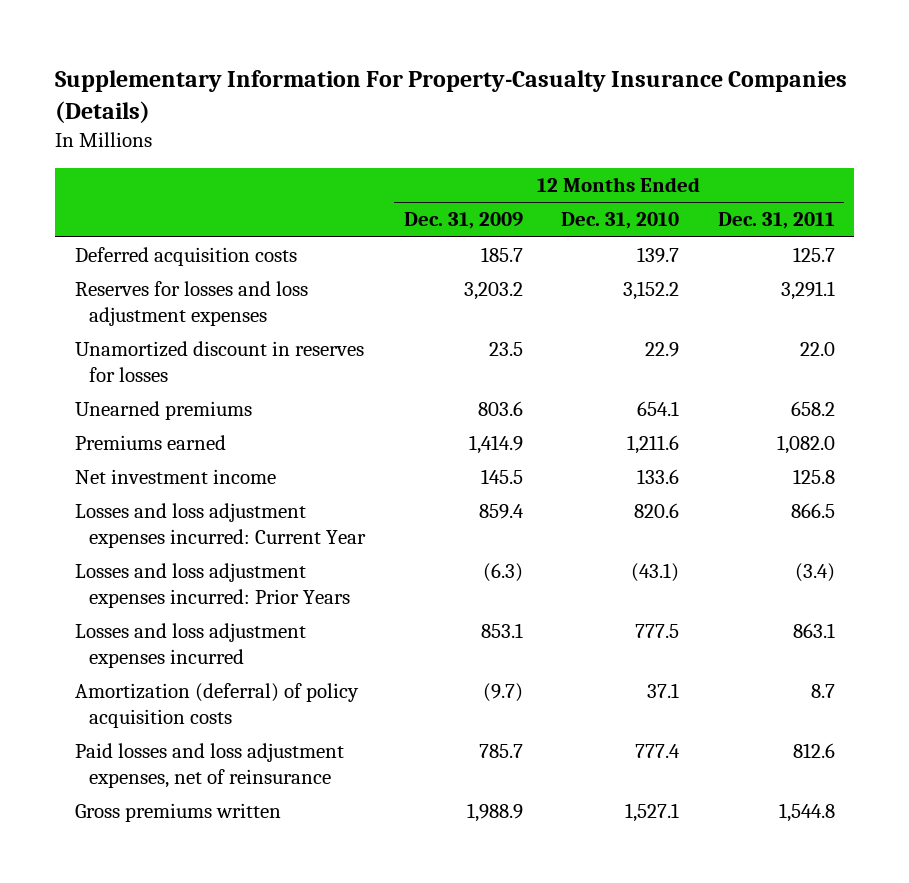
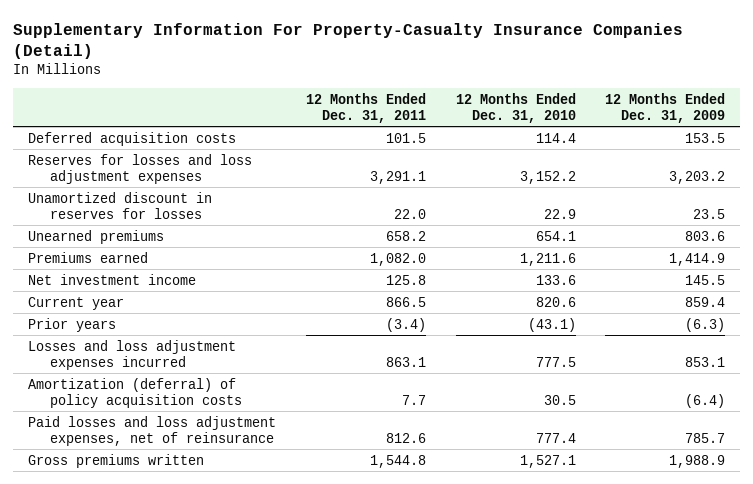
[55,70,848,124] Supplementary Information For Property-Casualty Insurance Companies (Details) -> [13,22,684,59] Supplementary Information For Property-Casualty Insurance Companies (Detail)
[480,247,523,263] 185.7 -> [685,132,726,143] 153.5
[637,247,680,264] 139.7 -> [535,132,576,143] 114.4
[792,247,835,263] 125.7 -> [385,132,426,143] 101.5
[74,503,367,549] Losses and loss adjustment expenses incurred: Current Year -> [28,296,125,310] Current year
[74,563,351,609] Losses and loss adjustment expenses incurred: Prior Years -> [28,317,117,332] Prior years
[482,683,523,703] (9.7) -> [685,393,726,408] (6.4)
[647,683,680,699] 37.1 -> [543,394,576,405] 30.5
[810,684,835,699] 8.7 -> [401,394,426,405] 7.7

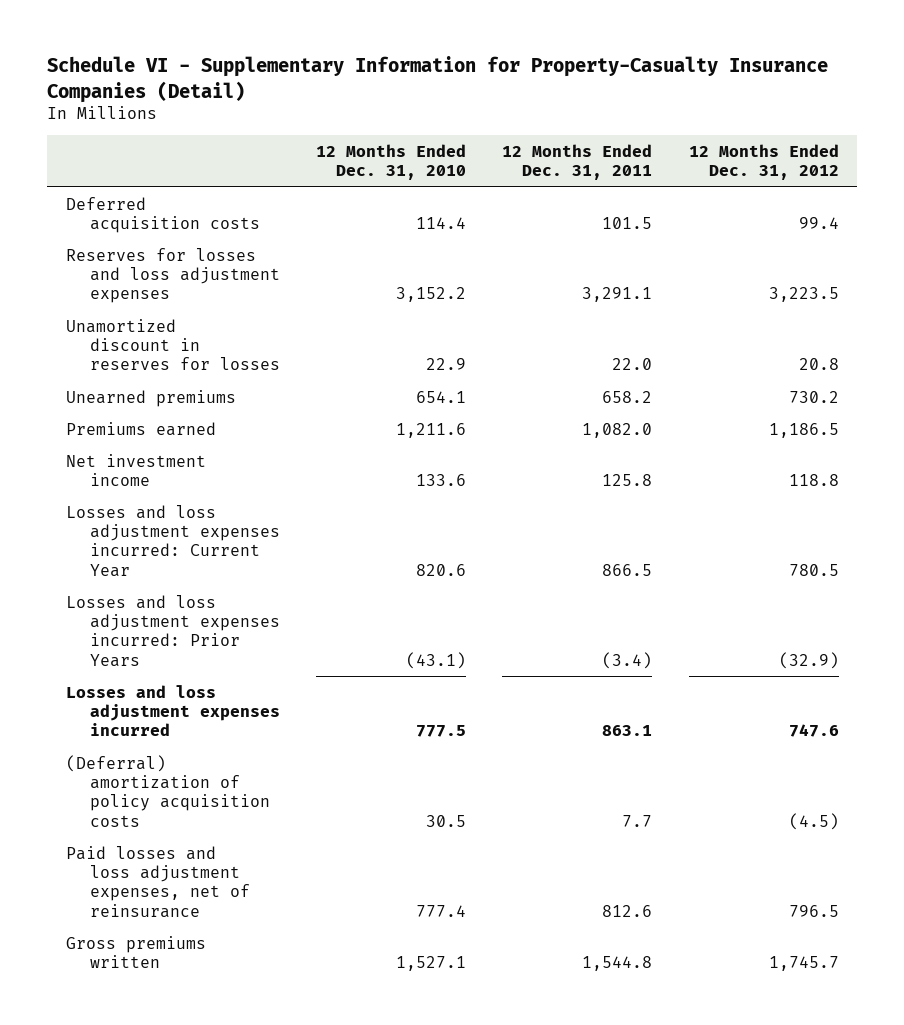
[13,22,684,59] Supplementary Information For Property-Casualty Insurance Companies (Detail) -> [47,56,829,103] Schedule VI - Supplementary Information for Property-Casualty Insurance Companies (Detail)
[605,92,726,123] 12 Months Ended Dec. 31, 2009 -> none
none -> [688,144,839,181] 12 Months Ended Dec. 31, 2012
[28,296,125,310] Current year -> [65,504,280,577] Losses and loss adjustment expenses incurred: Current Year
[28,317,117,332] Prior years -> [65,594,280,667] Losses and loss adjustment expenses incurred: Prior Years
[28,377,242,408] Amortization (deferral) of policy acquisition costs -> [65,754,270,827] (Deferral) amortization of policy acquisition costs

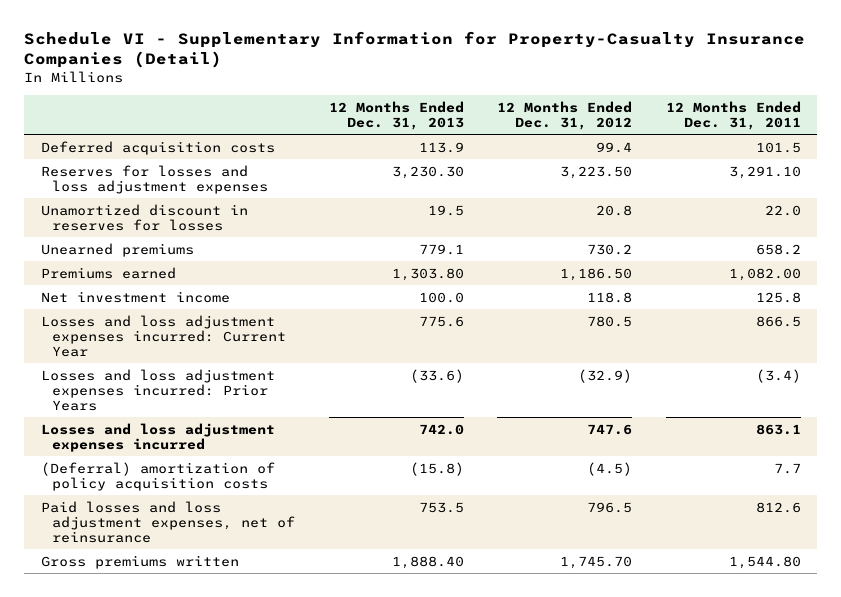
[316,144,467,181] 12 Months Ended Dec. 31, 2010 -> none
none -> [328,100,464,130] 12 Months Ended Dec. 31, 2013
[582,287,653,303] 3,291.1 -> [728,165,801,179] 3,291.10
[768,287,839,303] 3,223.5 -> [560,165,633,179] 3,223.50
[582,422,653,438] 1,082.0 -> [728,267,801,281] 1,082.00
[768,422,839,438] 1,186.5 -> [560,267,633,281] 1,186.50
[582,956,653,972] 1,544.8 -> [728,555,801,569] 1,544.80
[768,956,839,972] 1,745.7 -> [560,555,633,569] 1,745.70

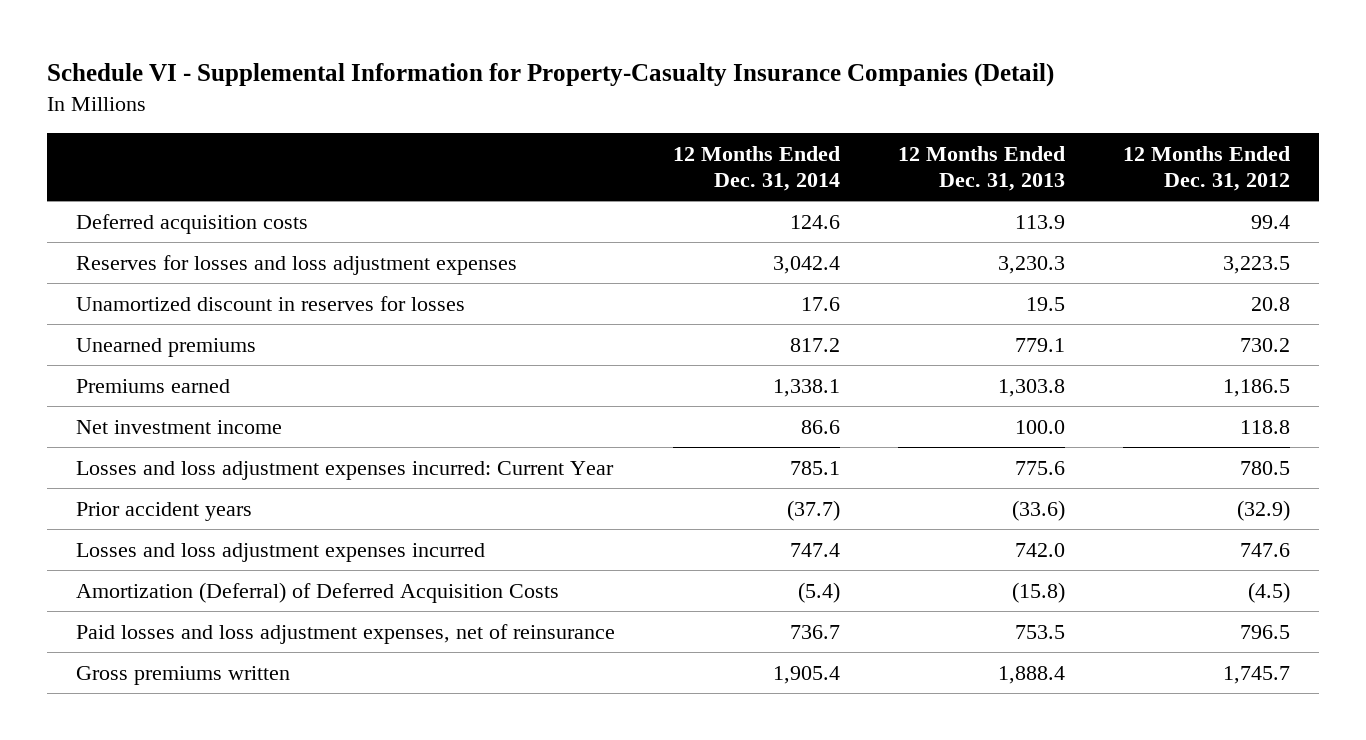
[23,31,805,69] Schedule VI - Supplementary Information for Property-Casualty Insurance Companies (Detail) -> [47,63,1055,88] Schedule VI - Supplemental Information for Property-Casualty Insurance Companies (Detail)
[665,100,801,130] 12 Months Ended Dec. 31, 2011 -> none
none -> [673,145,841,191] 12 Months Ended Dec. 31, 2014
[391,165,464,179] 3,230.30 -> [998,255,1066,274] 3,230.3
[560,165,633,179] 3,223.50 -> [1223,255,1291,274] 3,223.5
[391,267,464,281] 1,303.80 -> [998,378,1066,397] 1,303.8
[560,267,633,281] 1,186.50 -> [1223,378,1291,397] 1,186.5
[40,368,275,411] Losses and loss adjustment expenses incurred: Prior Years -> [76,501,253,521] Prior accident years
[40,461,275,491] (Deferral) amortization of policy acquisition costs -> [76,581,560,603] Amortization (Deferral) of Deferred Acquisition Costs
[391,555,464,569] 1,888.40 -> [998,665,1066,684] 1,888.4
[560,555,633,569] 1,745.70 -> [1223,665,1291,684] 1,745.7

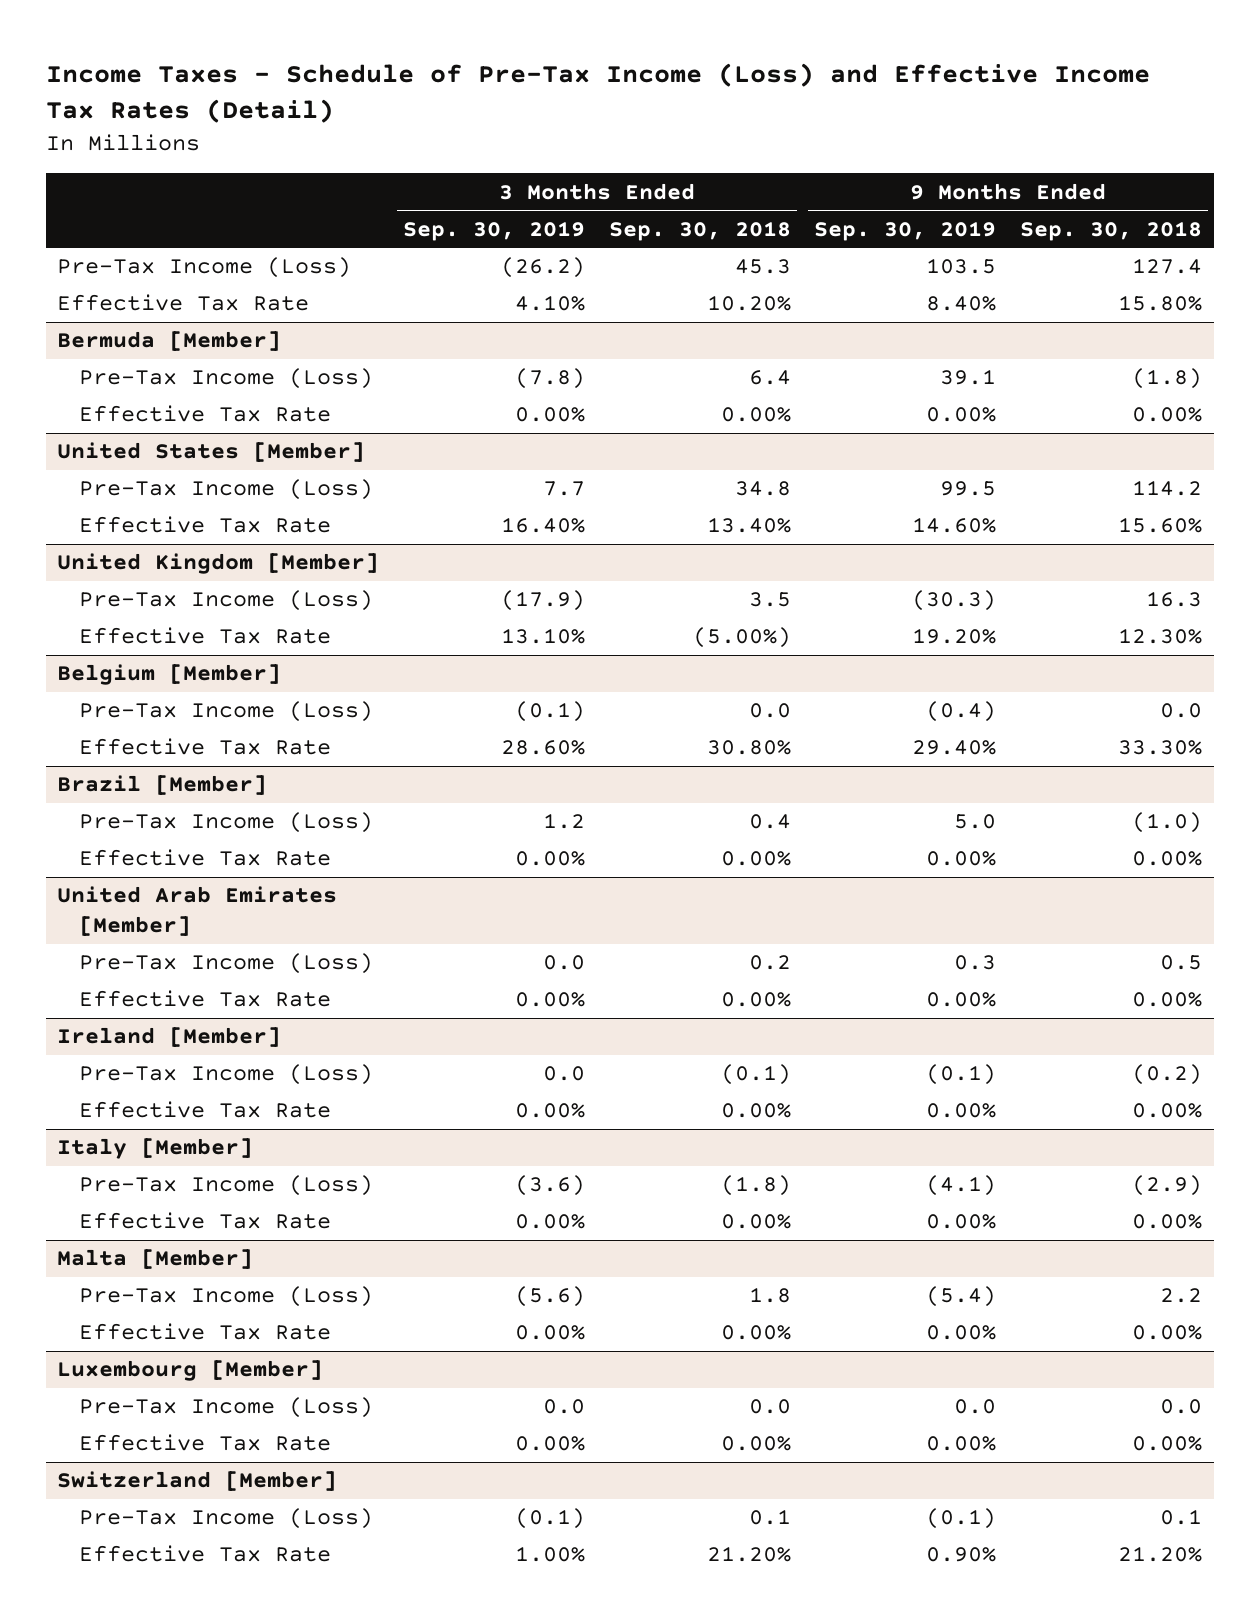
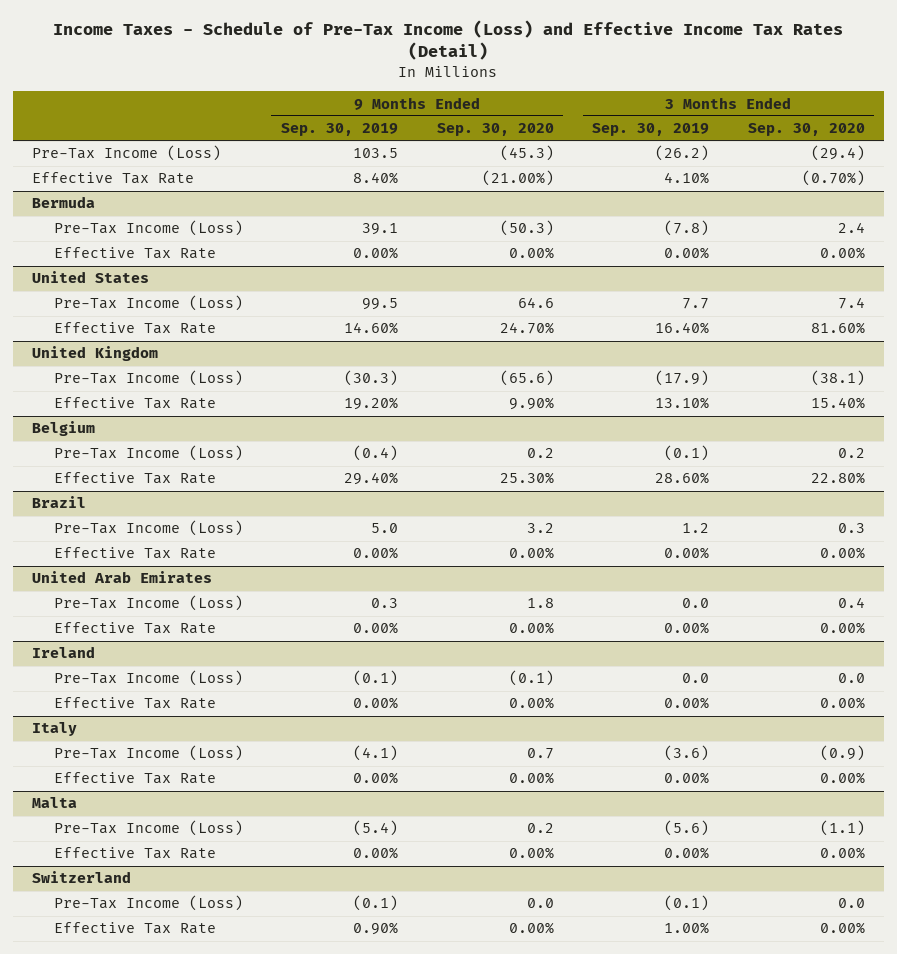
[608,220,791,241] Sep. 30, 2018 -> none
[1019,220,1202,241] Sep. 30, 2018 -> none
none -> [436,123,554,137] Sep. 30, 2020
none -> [747,123,865,137] Sep. 30, 2020
[57,331,282,352] Bermuda [Member] -> [31,196,95,209] Bermuda
[57,442,366,463] United States [Member] -> [31,271,149,284] United States
[57,553,380,575] United Kingdom [Member] -> [31,346,158,362] United Kingdom
[57,664,282,686] Belgium [Member] -> [31,421,95,437] Belgium
[57,775,268,796] Brazil [Member] -> [31,496,86,509] Brazil
[57,886,338,937] United Arab Emirates [Member] -> [31,571,212,584] United Arab Emirates
[57,1027,282,1048] Ireland [Member] -> [31,646,95,659] Ireland
[57,1138,254,1160] Italy [Member] -> [31,722,77,737] Italy
[57,1249,254,1270] Malta [Member] -> [31,797,77,809] Malta
[57,1360,324,1382] Luxembourg [Member] -> none
[78,1397,373,1419] Pre-Tax Income (Loss) -> none
[78,1434,331,1452] Effective Tax Rate -> none
[57,1471,338,1492] Switzerland [Member] -> [31,871,131,884] Switzerland

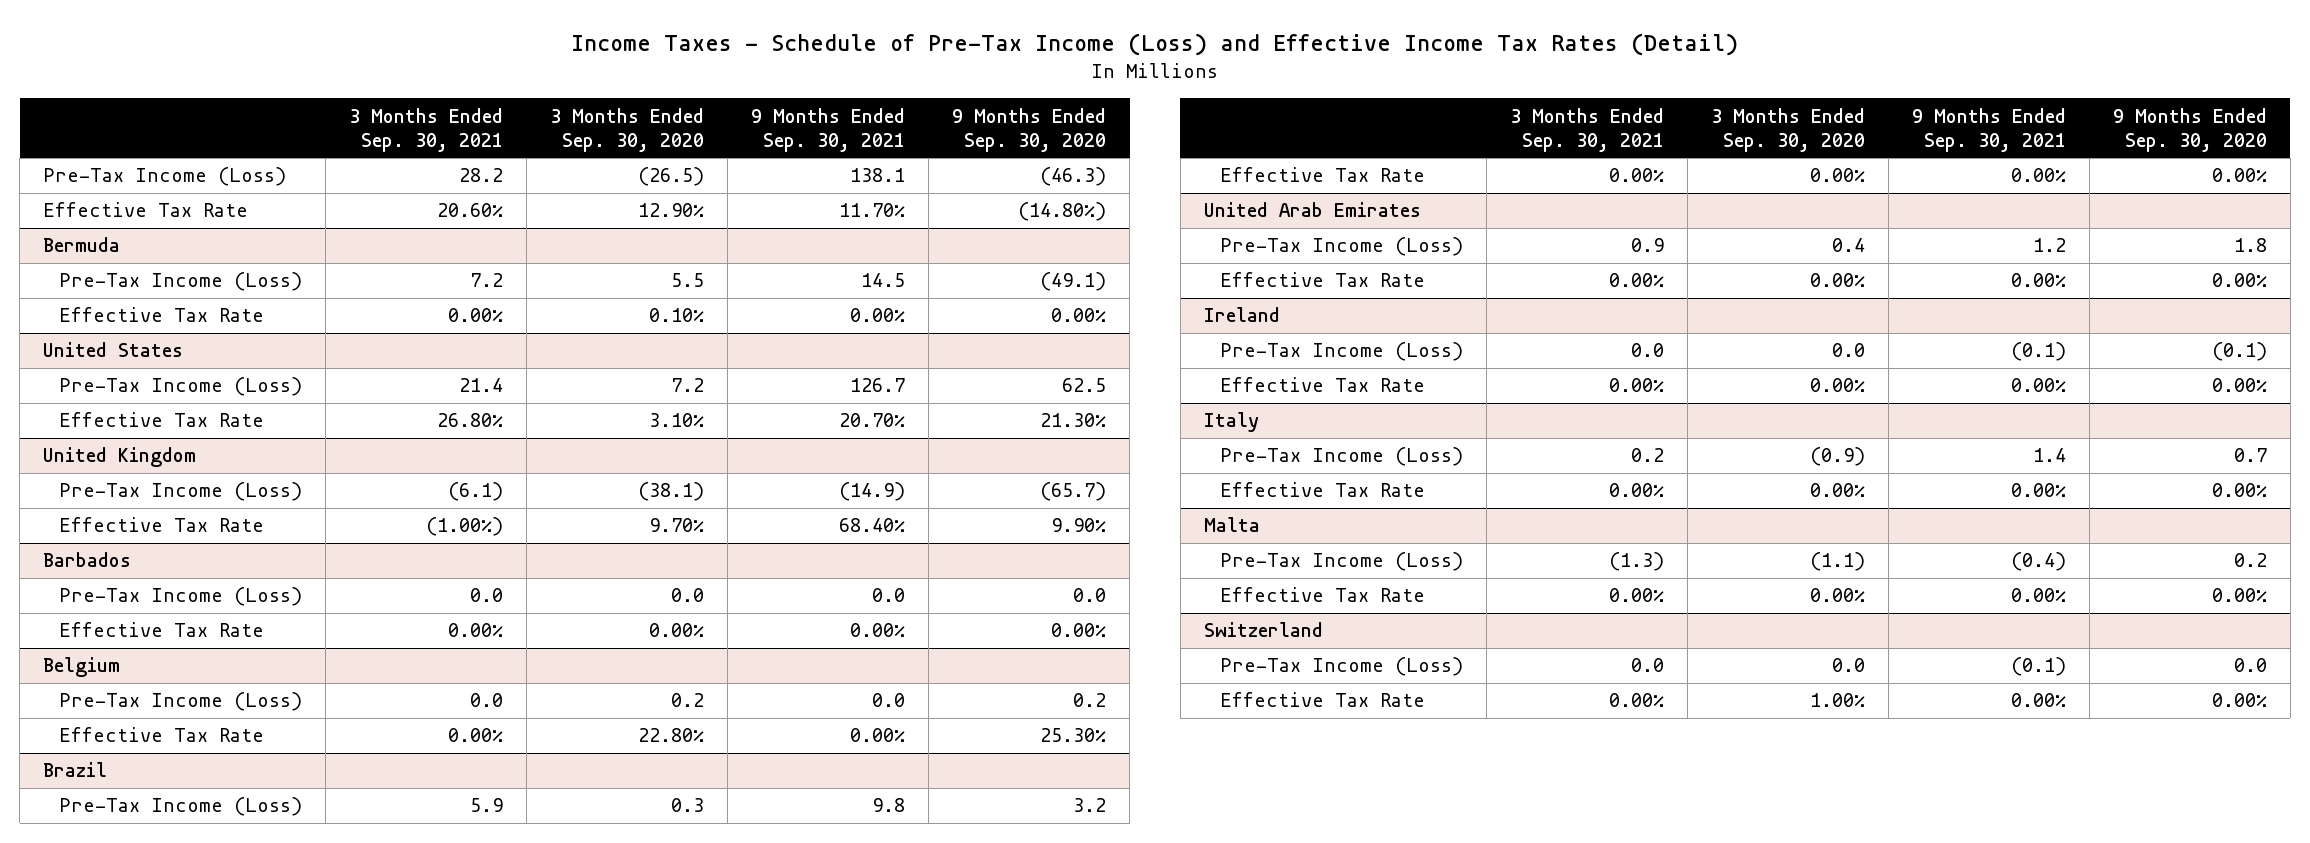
[281,123,399,137] Sep. 30, 2019 -> none
[592,123,710,137] Sep. 30, 2019 -> none
none -> [349,107,504,152] 3 Months Ended Sep. 30, 2021
none -> [751,107,906,152] 9 Months Ended Sep. 30, 2021
[499,145,554,162] (45.3) -> [1040,167,1107,187] (46.3)
[810,145,865,162] (29.4) -> [638,167,705,187] (26.5)
[481,170,554,187] (21.00%) -> [1018,202,1107,222] (14.80%)
[801,170,865,187] (0.70%) -> [638,203,705,218] 12.90%
[499,220,554,237] (50.3) -> [1040,272,1107,292] (49.1)
[837,222,865,234] 2.4 -> [671,273,705,288] 5.5
[819,247,865,260] 0.00% -> [649,308,705,323] 0.10%
[517,297,554,309] 64.6 -> [1062,378,1107,393] 62.5
[837,297,865,310] 7.4 -> [671,378,705,393] 7.2
[499,322,554,335] 24.70% -> [1040,413,1107,428] 21.30%
[810,322,865,335] 81.60% -> [649,413,705,428] 3.10%
[499,370,554,387] (65.6) -> [1040,482,1107,502] (65.7)
[810,397,865,410] 15.40% -> [649,518,705,533] 9.70%
none -> [43,552,132,568] Barbados
none -> [59,587,303,607] Pre-Tax Income (Loss)
none -> [59,622,265,638] Effective Tax Rate
[819,922,865,935] 0.00% -> [1809,693,1865,708] 1.00%

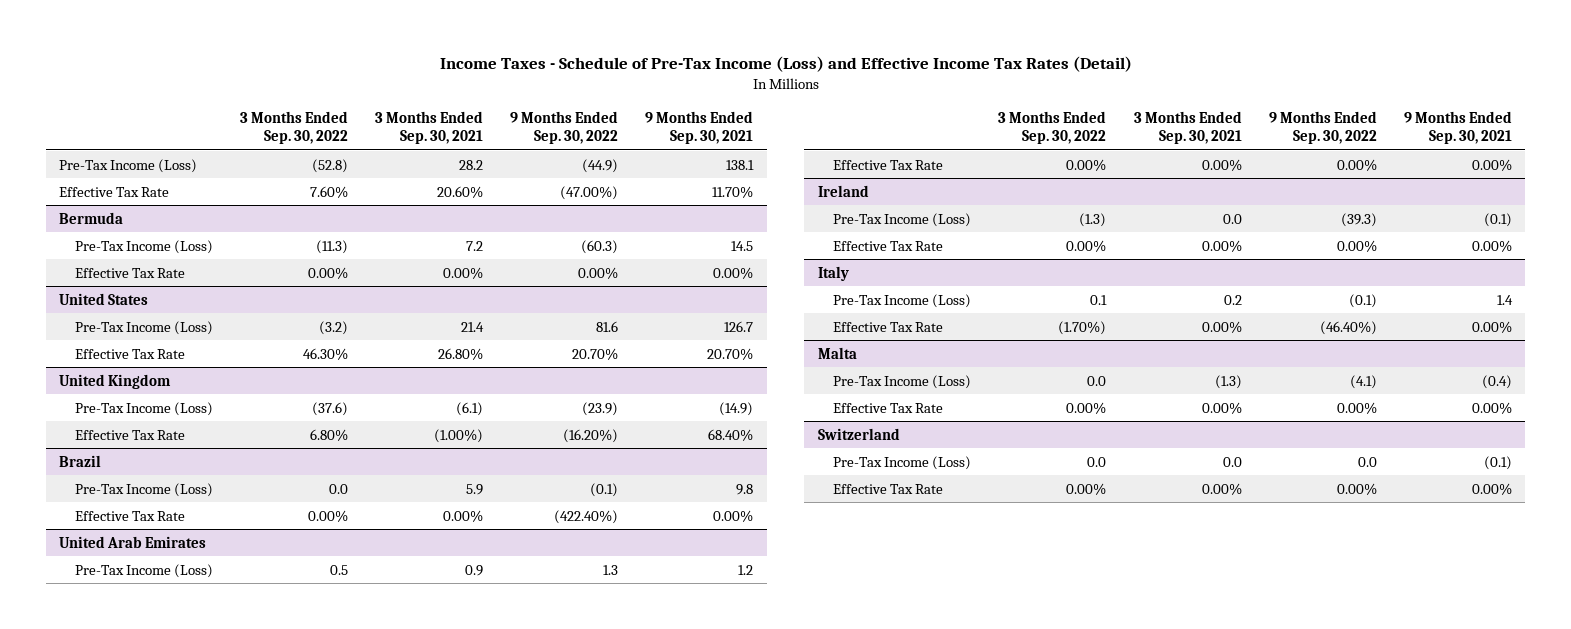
[550,107,705,152] 3 Months Ended Sep. 30, 2020 -> none
[952,107,1107,152] 9 Months Ended Sep. 30, 2020 -> none
none -> [240,110,349,145] 3 Months Ended Sep. 30, 2022
none -> [510,110,619,145] 9 Months Ended Sep. 30, 2022
[43,552,132,568] Barbados -> none
[59,587,303,607] Pre-Tax Income (Loss) -> none
[59,622,265,638] Effective Tax Rate -> none
[43,657,121,678] Belgium -> none
[59,692,303,712] Pre-Tax Income (Loss) -> none
[59,727,265,743] Effective Tax Rate -> none

